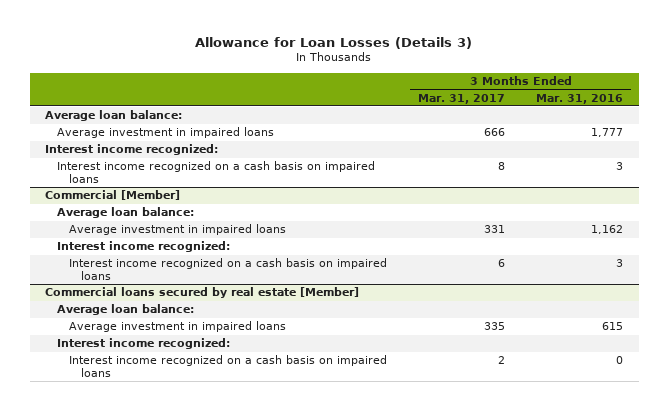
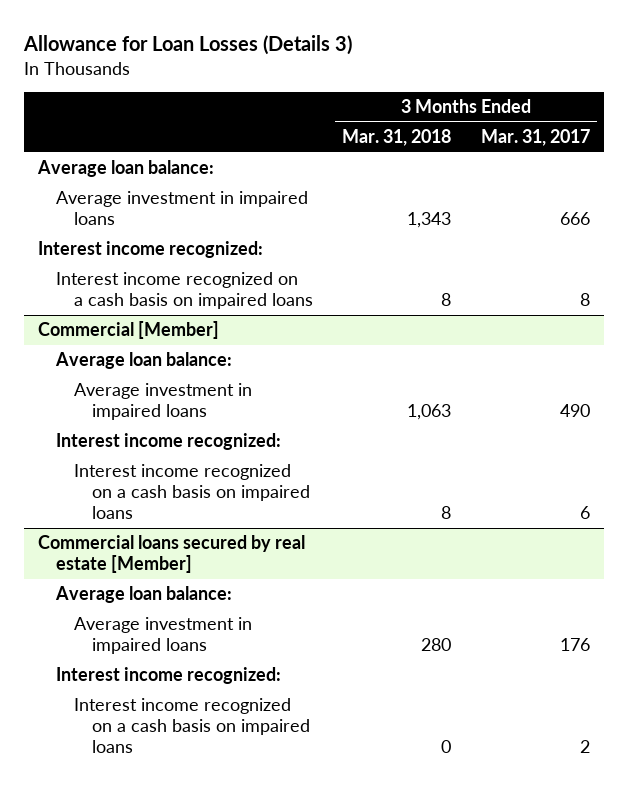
[536,93,624,104] Mar. 31, 2016 -> none
none -> [342,129,452,147] Mar. 31, 2018
[484,225,506,234] 331 -> [559,404,590,418] 490
[484,322,506,331] 335 -> [559,638,590,652] 176

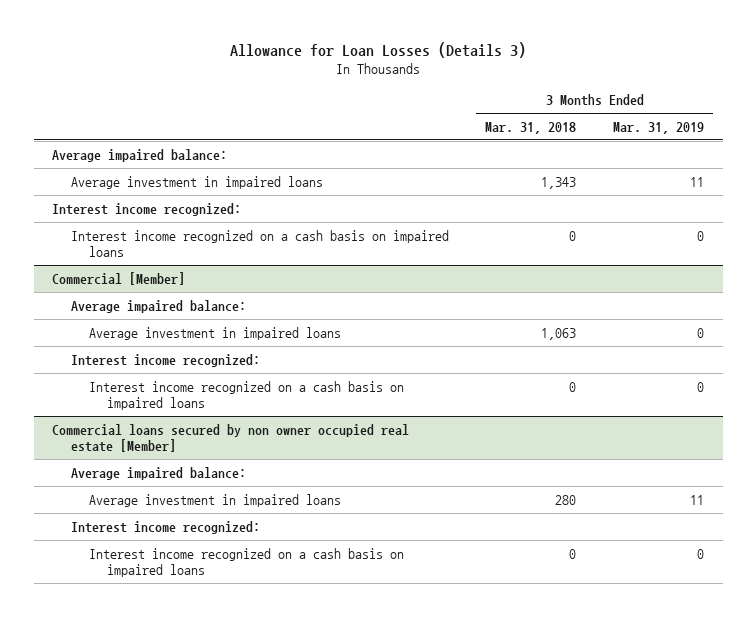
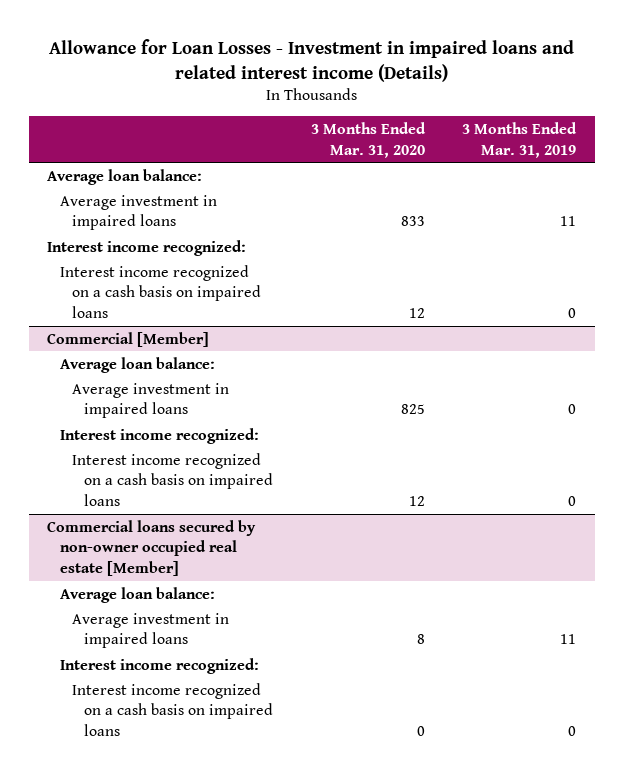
[230,41,527,58] Allowance for Loan Losses (Details 3) -> [48,38,574,82] Allowance for Loan Losses - Investment in impaired loans and related interest income (Details)
[485,122,577,135] Mar. 31, 2018 -> none
none -> [310,121,426,158] 3 Months Ended Mar. 31, 2020
[52,148,228,162] Average impaired balance: -> [47,168,203,185] Average loan balance:
[70,299,246,313] Average impaired balance: -> [59,356,215,373] Average loan balance:
[52,423,410,452] Commercial loans secured by non owner occupied real estate [Member] -> [47,519,257,577] Commercial loans secured by non-owner occupied real estate [Member]
[70,466,246,480] Average impaired balance: -> [59,586,215,603] Average loan balance:

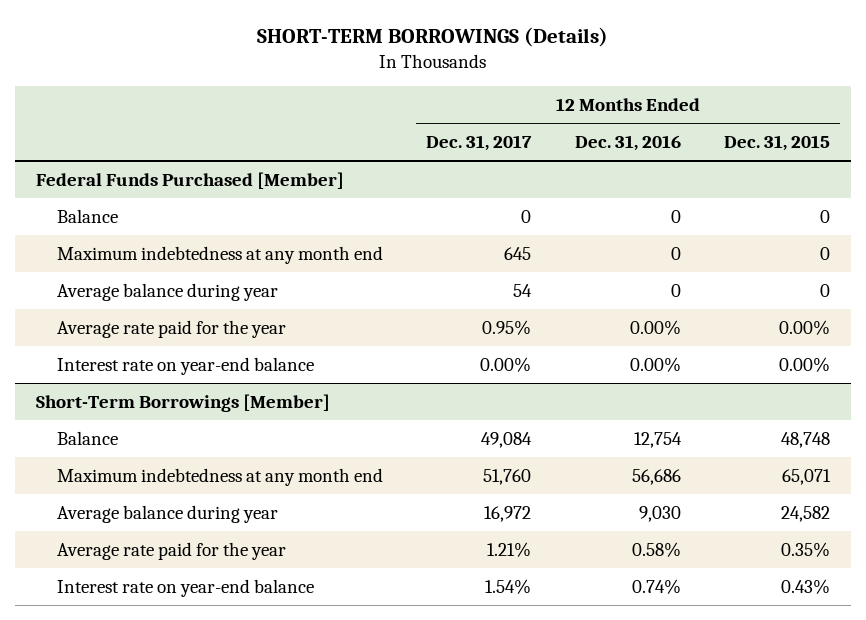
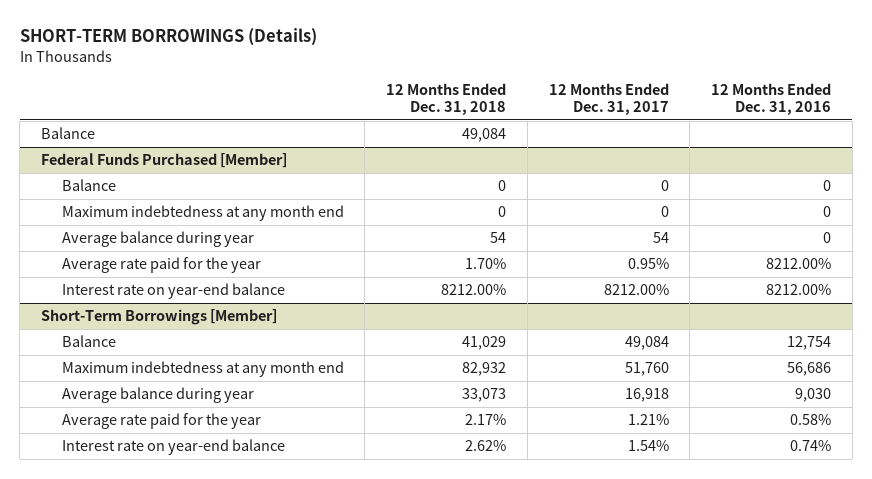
[723,134,830,151] Dec. 31, 2015 -> none
none -> [386,82,507,116] 12 Months Ended Dec. 31, 2018
none -> [41,127,96,140] Balance
[504,246,532,260] 645 -> [660,206,669,218] 0
[629,319,681,335] 0.00% -> [765,258,831,270] 8212.00%
[480,356,532,372] 0.00% -> [603,284,669,296] 8212.00%
[629,356,681,372] 0.00% -> [765,284,831,296] 8212.00%
[484,505,532,522] 16,972 -> [624,388,669,403] 16,918

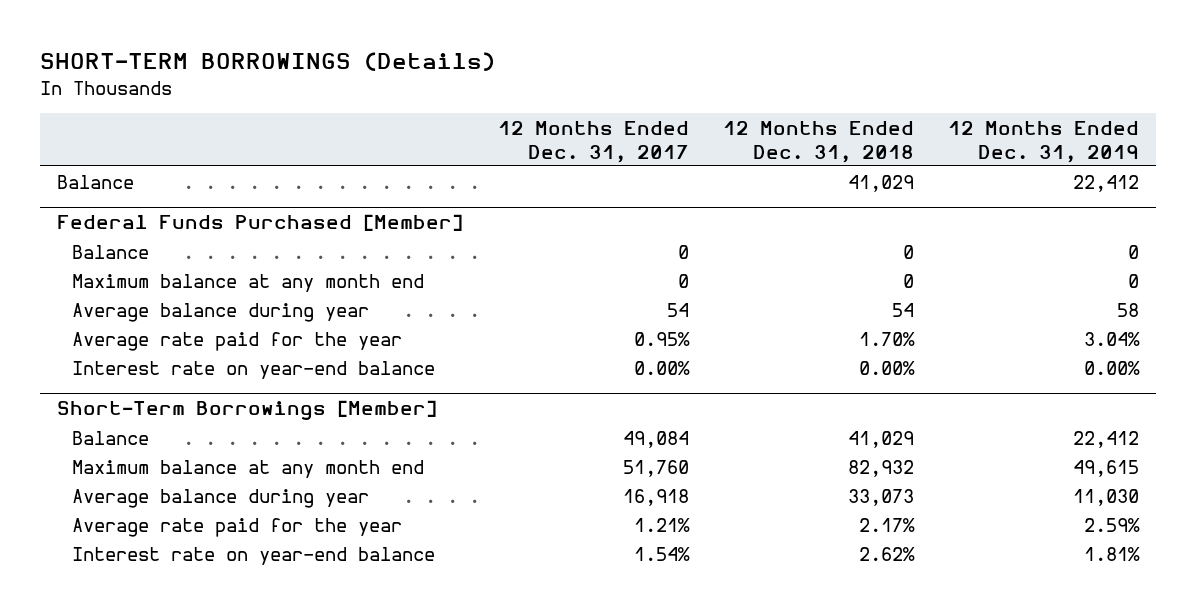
[710,82,831,116] 12 Months Ended Dec. 31, 2016 -> none
none -> [947,120,1139,163] 12 Months Ended Dec. 31, 2019
[462,128,507,143] 49,084 -> [847,174,914,192] 41,029
[61,205,344,222] Maximum indebtedness at any month end -> [71,273,424,292] Maximum balance at any month end
[441,284,507,296] 8212.00% -> [858,360,915,375] 0.00%
[603,284,669,296] 8212.00% -> [633,360,690,375] 0.00%
[61,361,344,378] Maximum indebtedness at any month end -> [71,459,424,478] Maximum balance at any month end

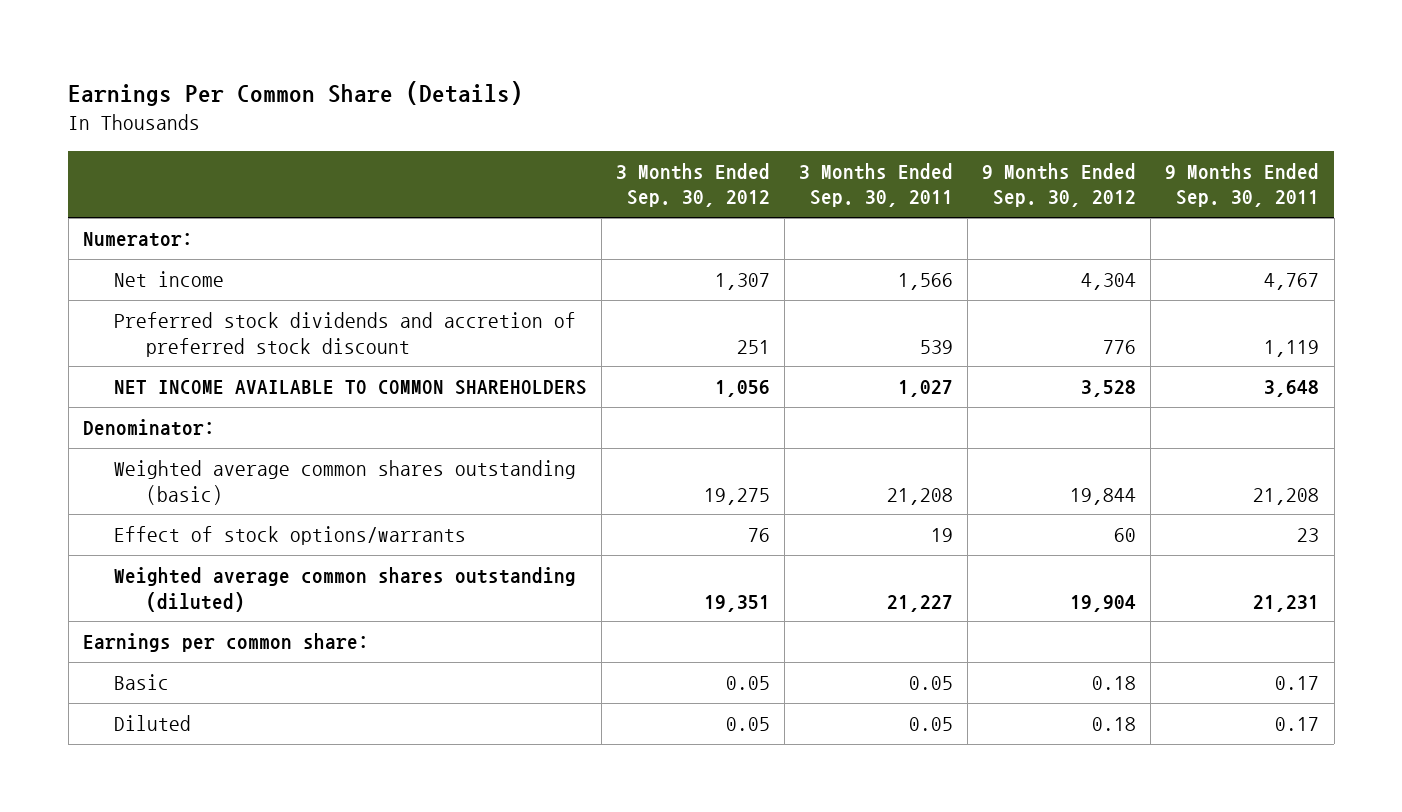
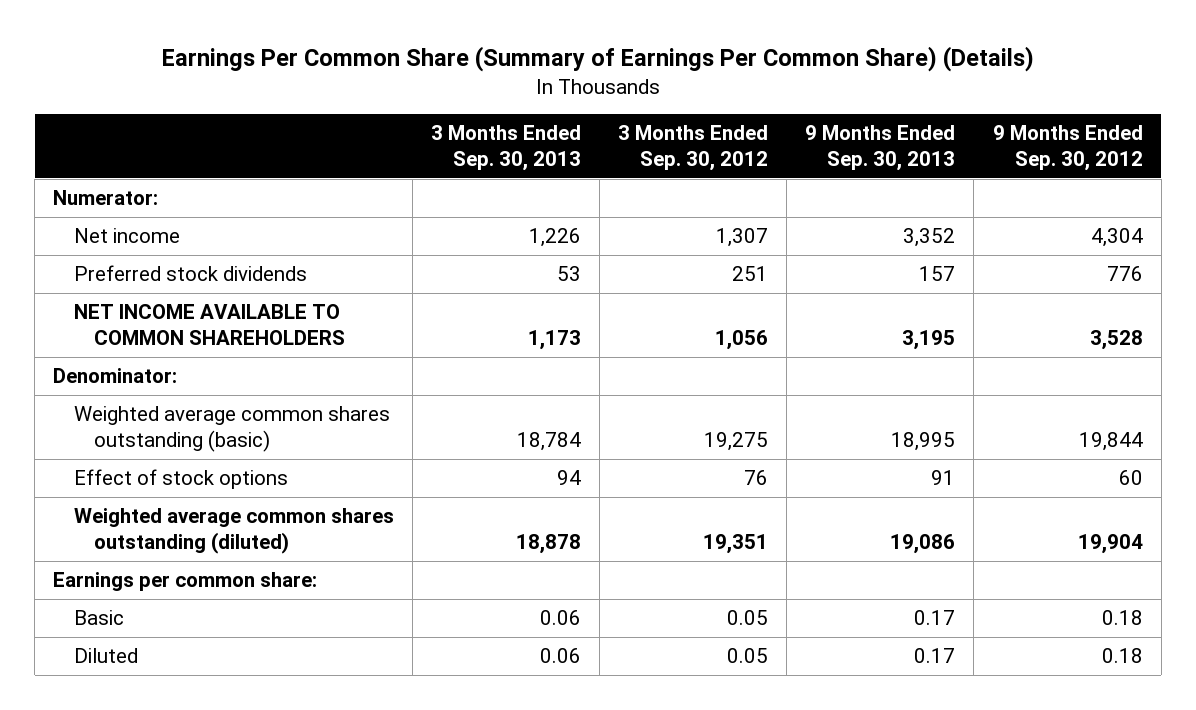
[68,80,524,106] Earnings Per Common Share (Details) -> [161,46,1034,73] Earnings Per Common Share (Summary of Earnings Per Common Share) (Details)
[799,162,954,208] 3 Months Ended Sep. 30, 2011 -> none
[1165,162,1320,208] 9 Months Ended Sep. 30, 2011 -> none
none -> [431,125,582,171] 3 Months Ended Sep. 30, 2013
none -> [805,125,956,171] 9 Months Ended Sep. 30, 2013
[114,312,577,357] Preferred stock dividends and accretion of preferred stock discount -> [73,265,307,282] Preferred stock dividends
[114,526,467,546] Effect of stock options/warrants -> [73,469,288,490] Effect of stock options

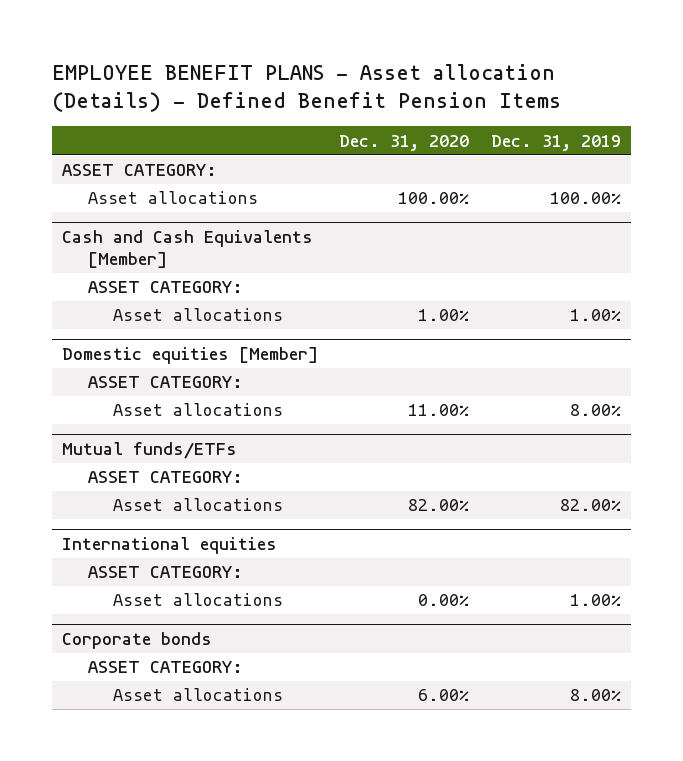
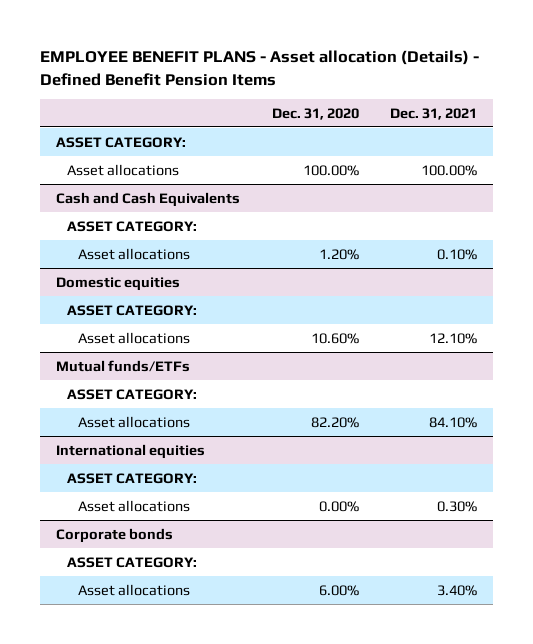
[490,134,621,151] Dec. 31, 2019 -> none
none -> [390,107,478,120] Dec. 31, 2021
[62,230,314,269] Cash and Cash Equivalents [Member] -> [55,191,240,207] Cash and Cash Equivalents
[418,309,470,322] 1.00% -> [318,248,359,260] 1.20%
[62,347,319,365] Domestic equities [Member] -> [55,276,180,291] Domestic equities
[408,404,470,417] 11.00% -> [310,332,359,344] 10.60%
[408,499,470,512] 82.00% -> [310,416,359,428] 82.20%

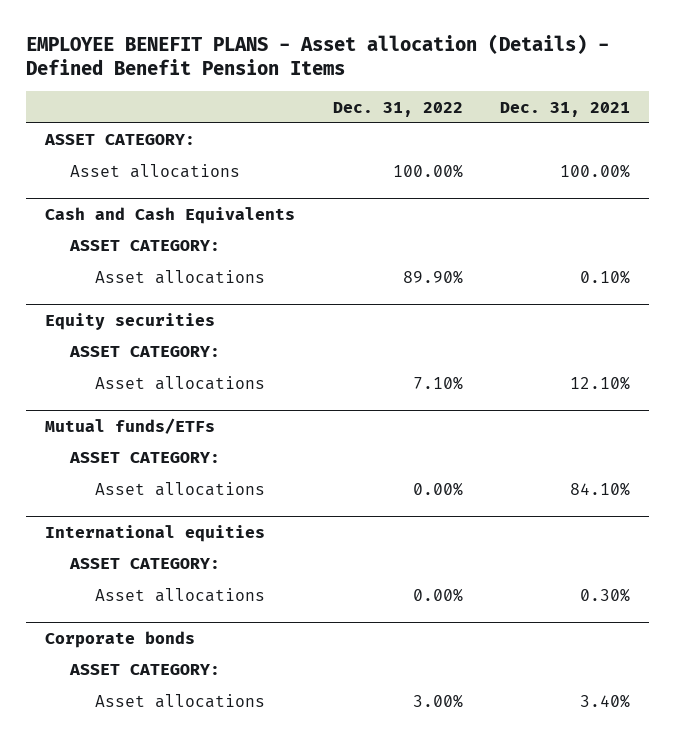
[271,107,359,120] Dec. 31, 2020 -> none
none -> [332,101,463,117] Dec. 31, 2022
[55,276,180,291] Domestic equities -> [44,312,215,330] Equity securities

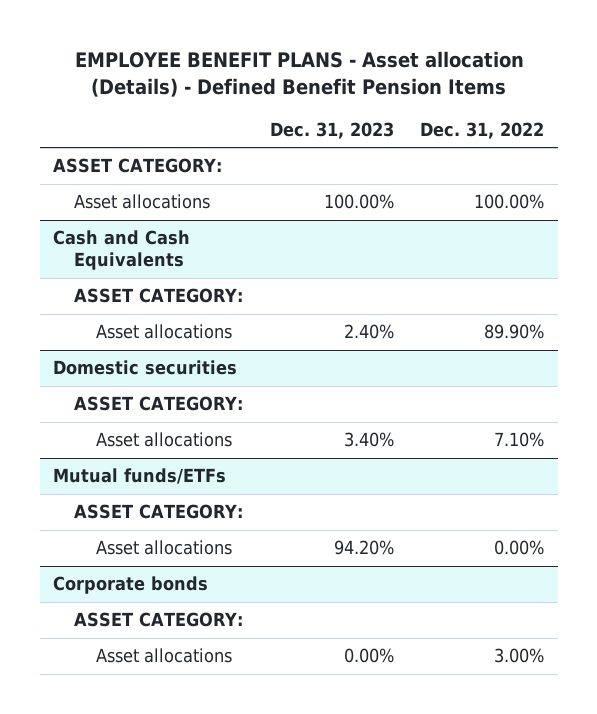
[500,101,631,117] Dec. 31, 2021 -> none
none -> [269,121,394,139] Dec. 31, 2023
[44,312,215,330] Equity securities -> [52,360,237,376] Domestic securities
[44,524,265,542] International equities -> none
[69,558,221,570] ASSET CATEGORY: -> none
[95,588,266,603] Asset allocations -> none

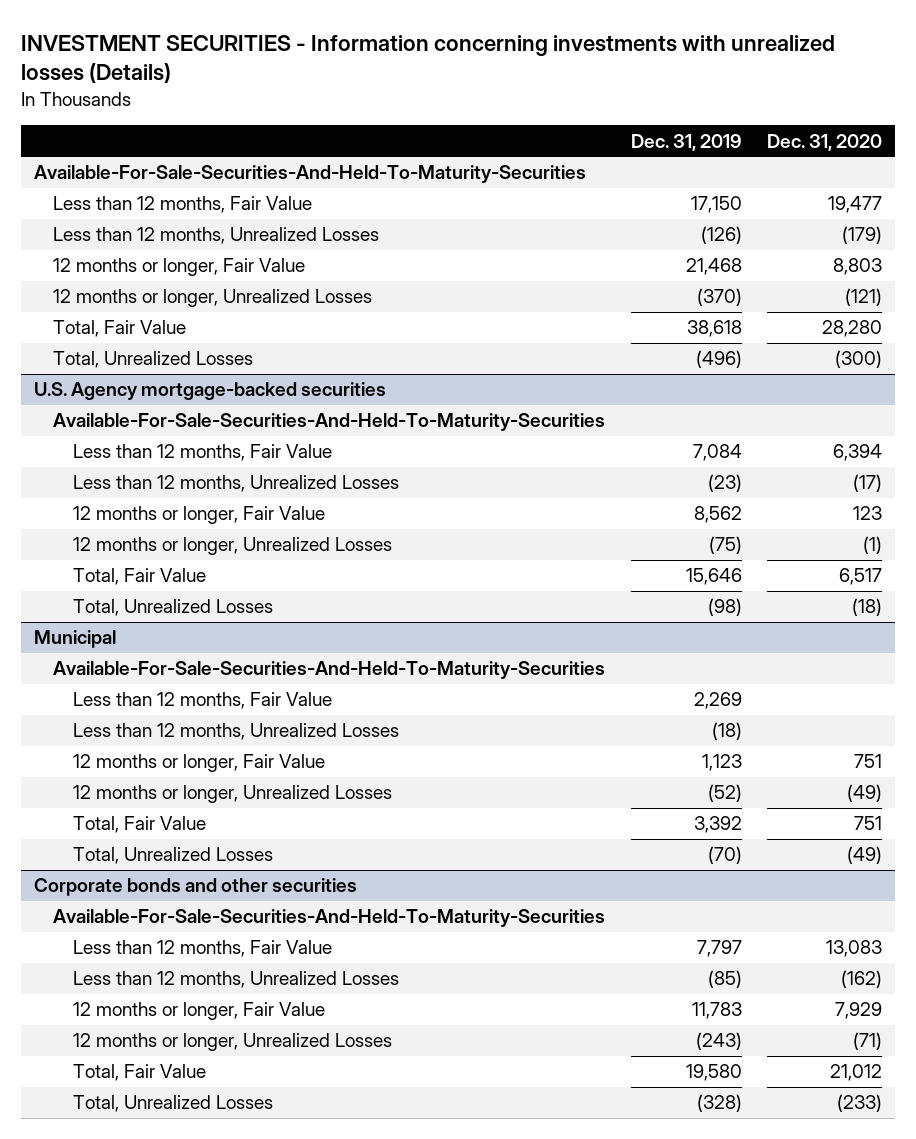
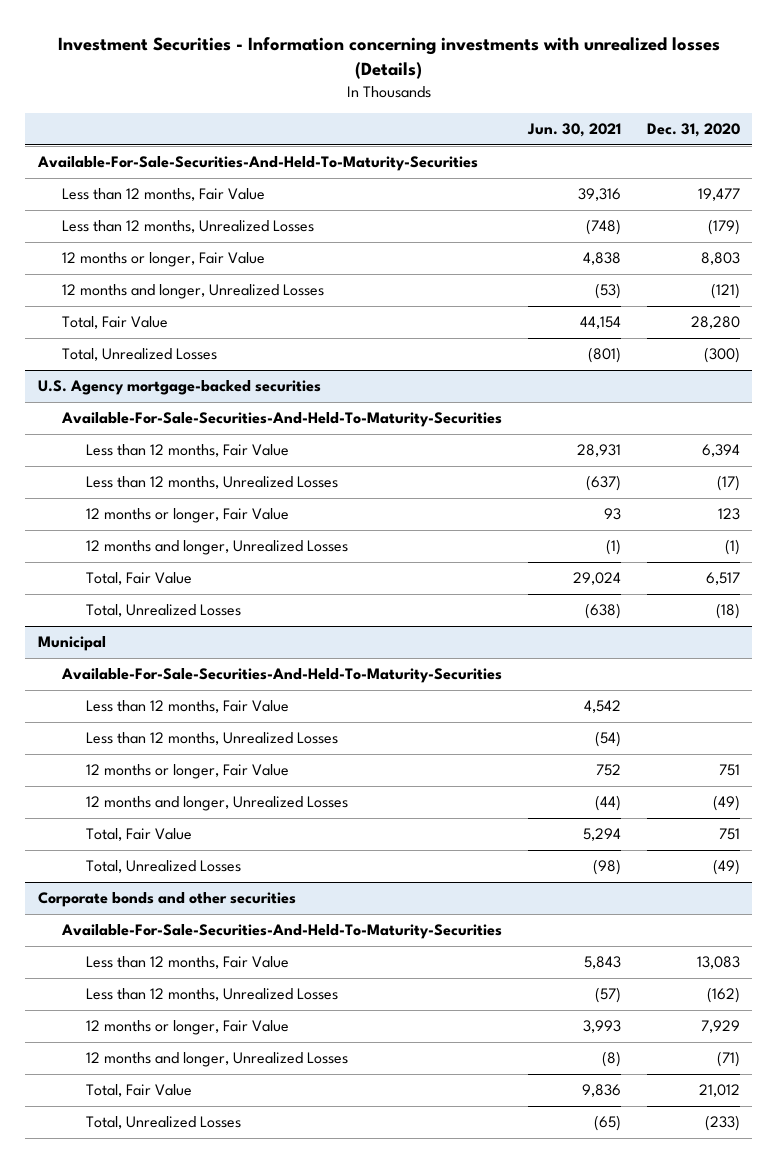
[21,34,836,84] INVESTMENT SECURITIES - Information concerning investments with unrealized losses (Details) -> [57,36,720,79] Investment Securities - Information concerning investments with unrealized losses (Details)
[630,133,742,151] Dec. 31, 2019 -> none
none -> [526,122,621,137] Jun. 30, 2021
[53,289,373,308] 12 months or longer, Unrealized Losses -> [61,284,324,300] 12 months and longer, Unrealized Losses
[72,537,392,556] 12 months or longer, Unrealized Losses -> [85,540,348,556] 12 months and longer, Unrealized Losses
[72,785,392,804] 12 months or longer, Unrealized Losses -> [85,796,348,812] 12 months and longer, Unrealized Losses
[72,1033,392,1052] 12 months or longer, Unrealized Losses -> [85,1052,348,1068] 12 months and longer, Unrealized Losses

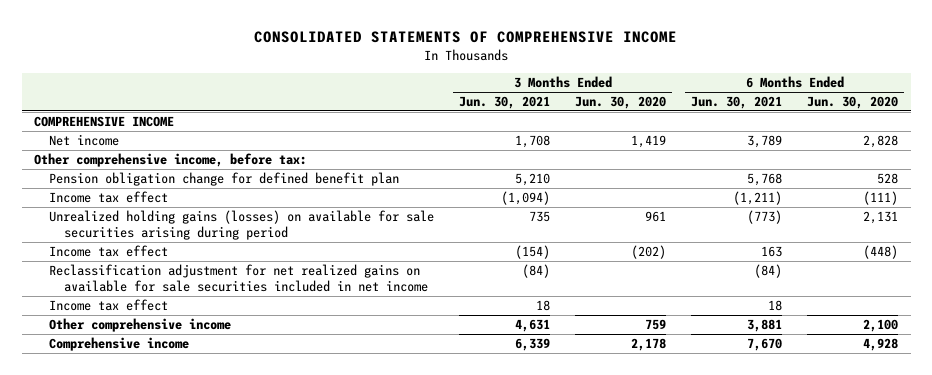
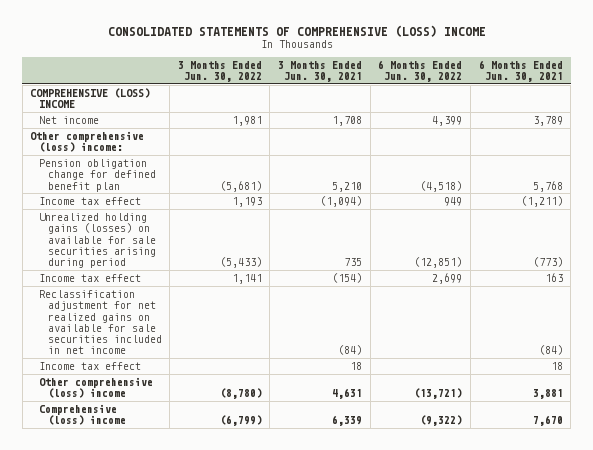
[254,31,678,44] CONSOLIDATED STATEMENTS OF COMPREHENSIVE INCOME -> [107,24,486,37] CONSOLIDATED STATEMENTS OF COMPREHENSIVE (LOSS) INCOME
[575,96,667,110] Jun. 30, 2020 -> none
[807,96,899,110] Jun. 30, 2020 -> none
none -> [177,60,262,82] 3 Months Ended Jun. 30, 2022
none -> [378,59,463,82] 6 Months Ended Jun. 30, 2022
[33,116,174,128] COMPREHENSIVE INCOME -> [30,87,151,109] COMPREHENSIVE (LOSS) INCOME
[33,153,307,168] Other comprehensive income, before tax: -> [30,130,145,153] Other comprehensive (loss) income:
[49,318,232,333] Other comprehensive income -> [38,376,153,399] Other comprehensive (loss) income
[49,337,190,352] Comprehensive income -> [38,403,126,426] Comprehensive (loss) income

